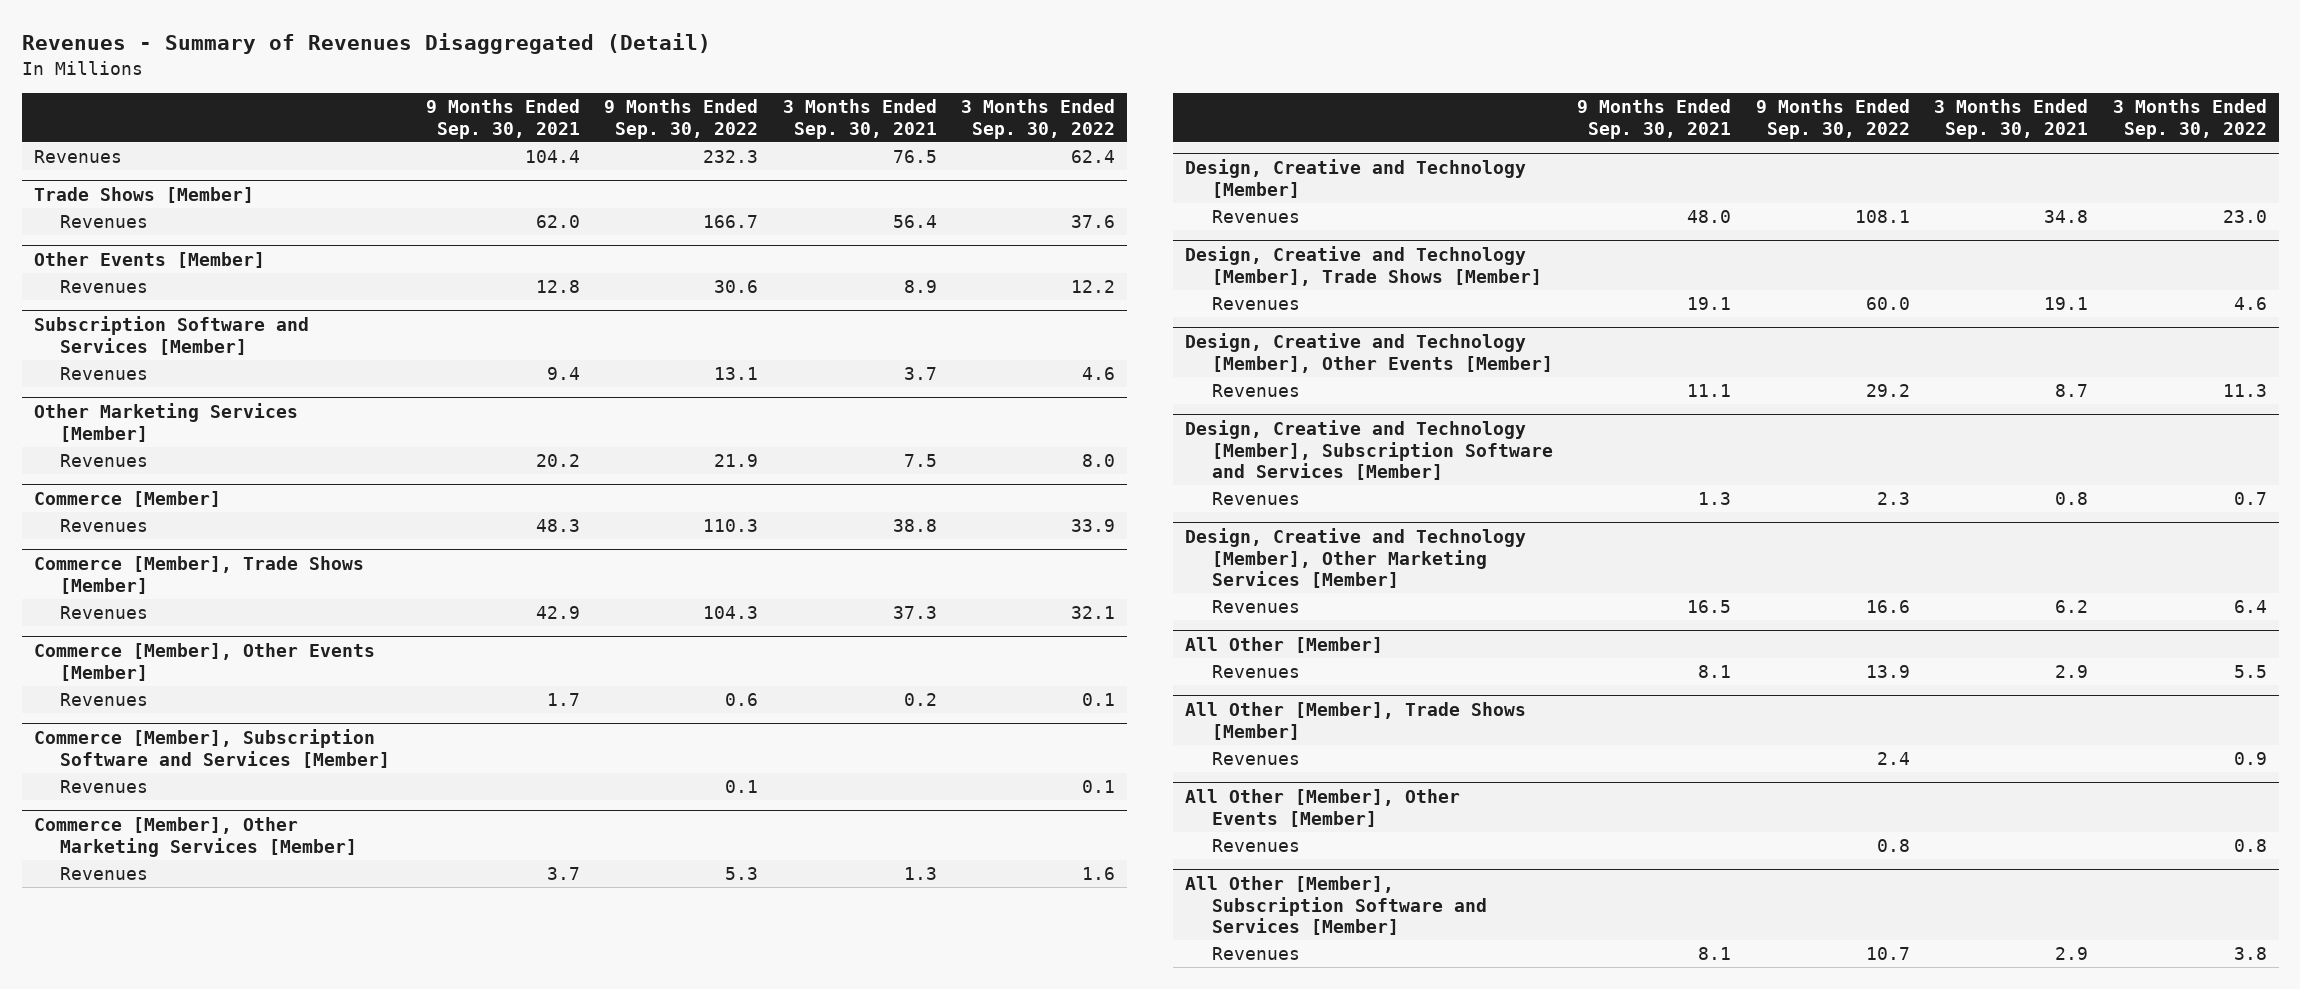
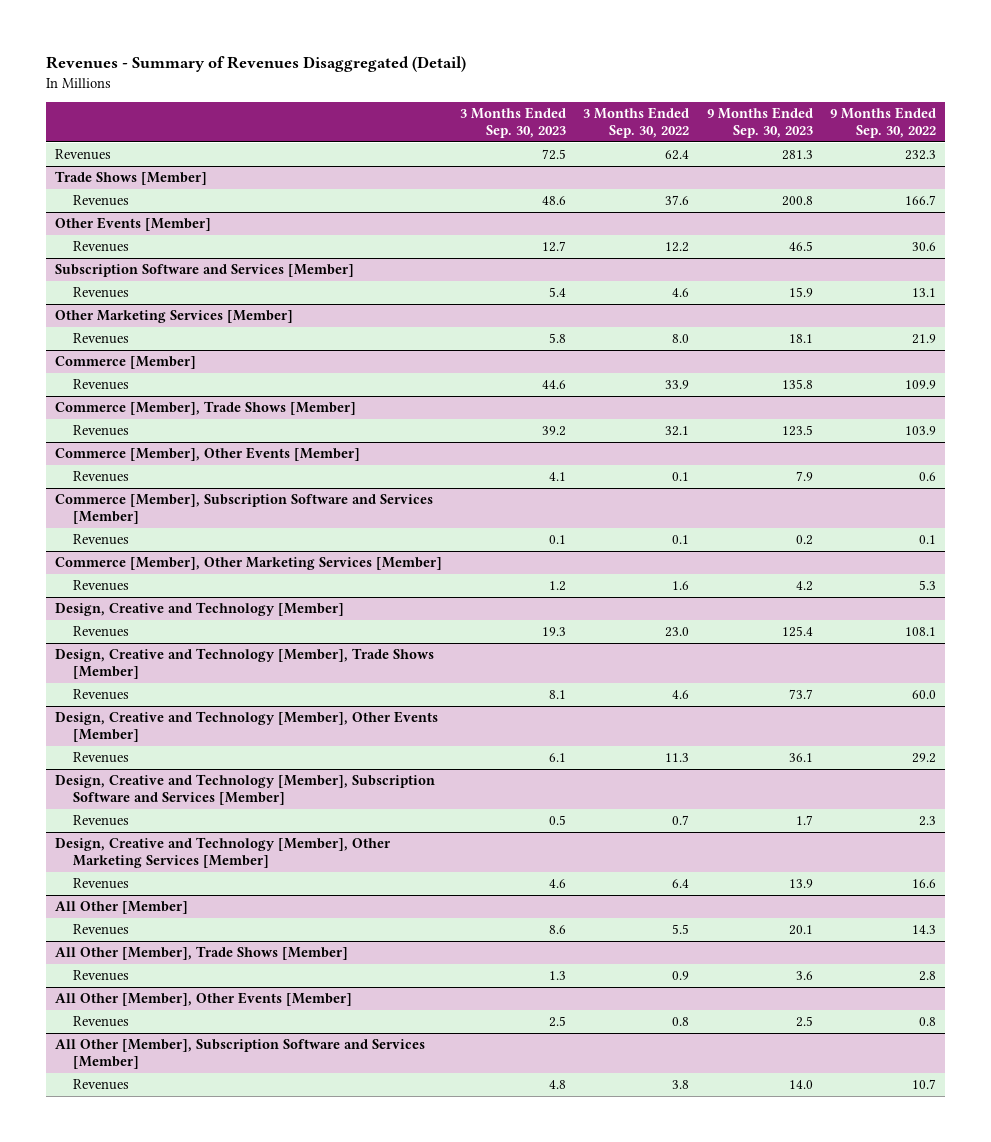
[425,99,580,139] 9 Months Ended Sep. 30, 2021 -> none
[782,99,937,139] 3 Months Ended Sep. 30, 2021 -> none
none -> [459,107,566,138] 3 Months Ended Sep. 30, 2023
none -> [706,107,813,138] 9 Months Ended Sep. 30, 2023
[703,519,759,533] 110.3 -> [905,380,937,390] 109.9
[703,606,759,620] 104.3 -> [905,426,937,436] 103.9
[1865,665,1910,679] 13.9 -> [912,925,937,935] 14.3
[1876,752,1910,766] 2.4 -> [919,971,937,982] 2.8

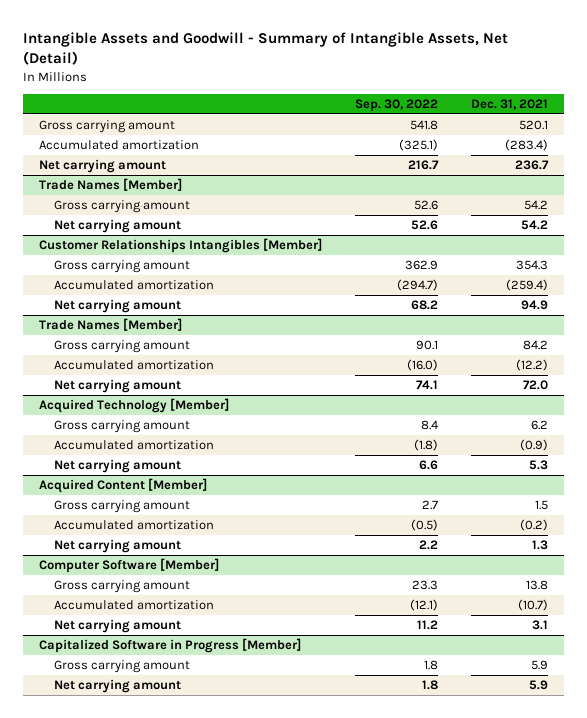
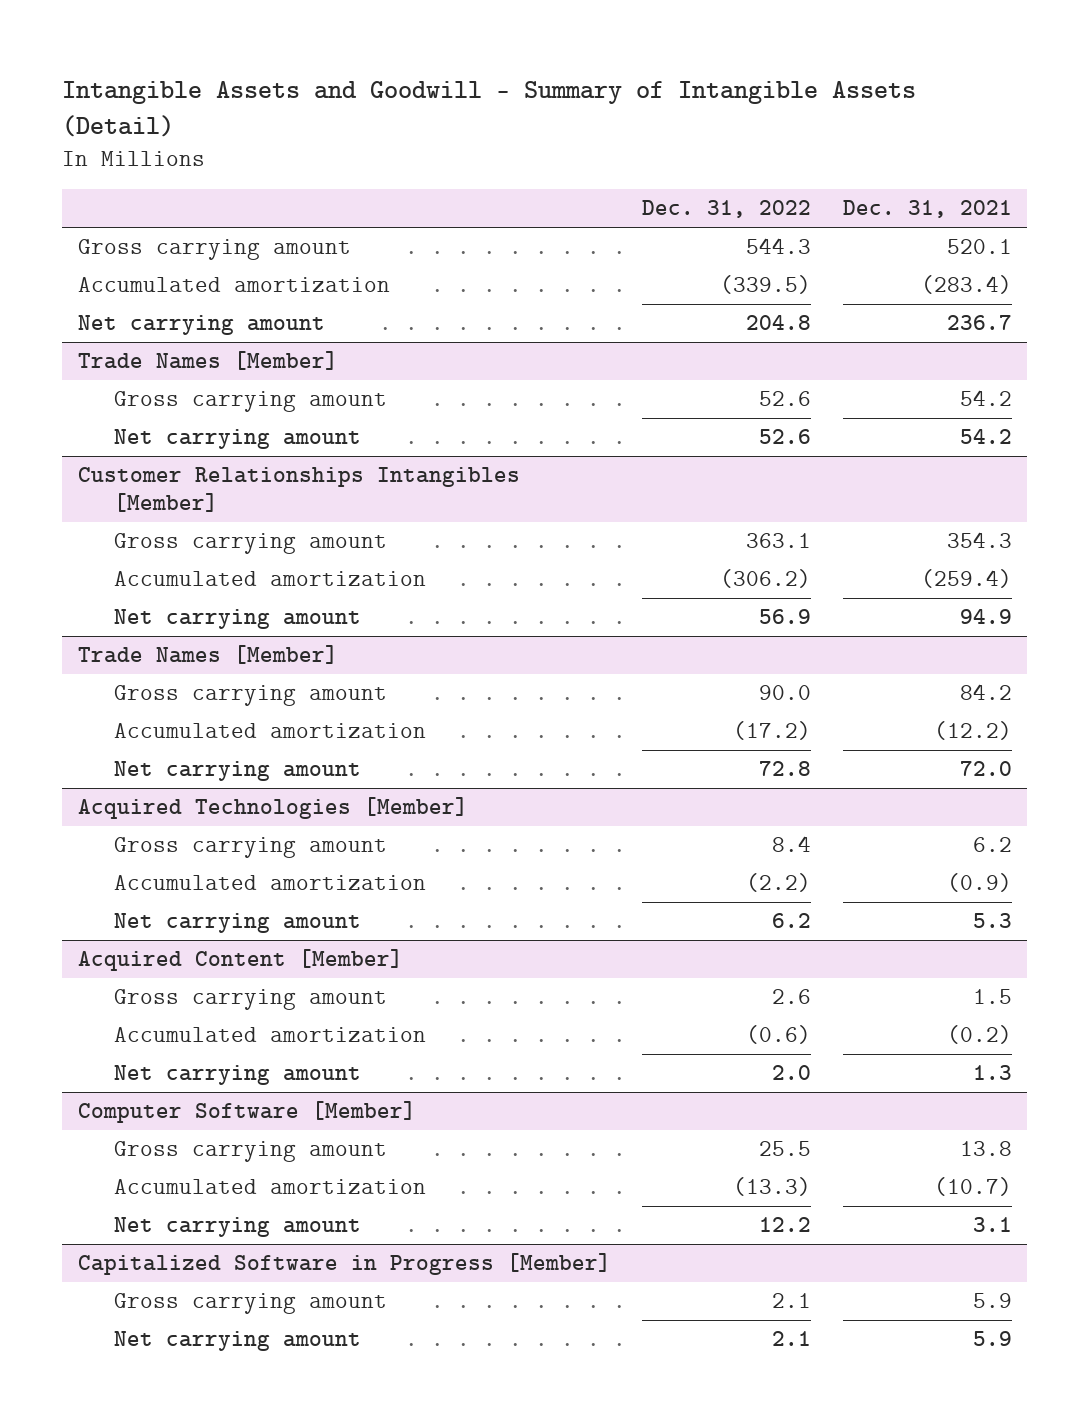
[22,32,508,66] Intangible Assets and Goodwill - Summary of Intangible Assets, Net (Detail) -> [61,80,916,138] Intangible Assets and Goodwill - Summary of Intangible Assets (Detail)
[355,99,439,113] Sep. 30, 2022 -> none
none -> [642,200,812,219] Dec. 31, 2022
[39,398,230,414] Acquired Technology [Member] -> [77,797,468,820] Acquired Technologies [Member]

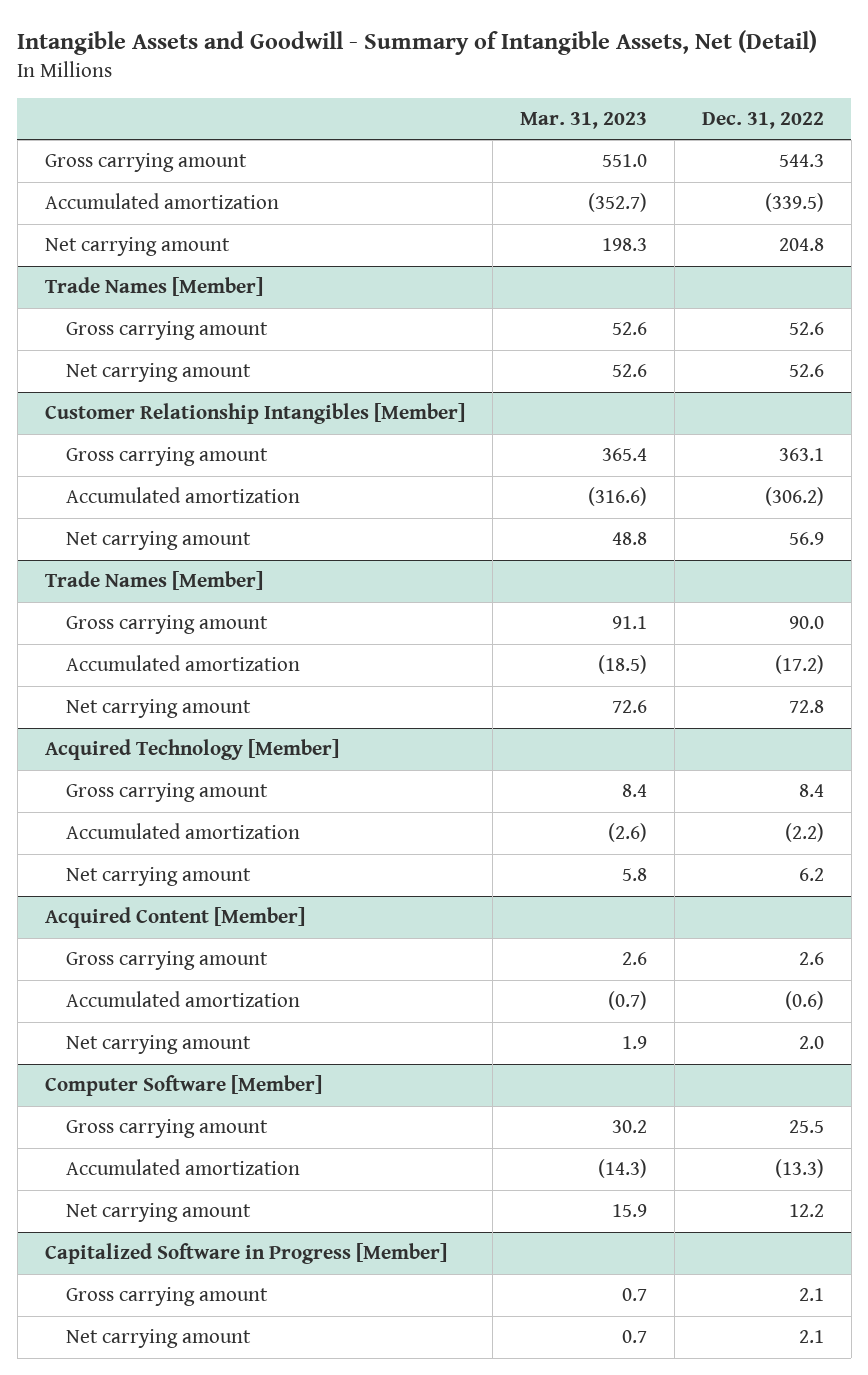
[61,80,916,138] Intangible Assets and Goodwill - Summary of Intangible Assets (Detail) -> [17,30,818,56] Intangible Assets and Goodwill - Summary of Intangible Assets, Net (Detail)
[842,200,1012,219] Dec. 31, 2021 -> none
none -> [519,112,647,130] Mar. 31, 2023
[77,467,520,513] Customer Relationships Intangibles [Member] -> [44,403,465,425] Customer Relationship Intangibles [Member]
[77,797,468,820] Acquired Technologies [Member] -> [44,739,339,761] Acquired Technology [Member]

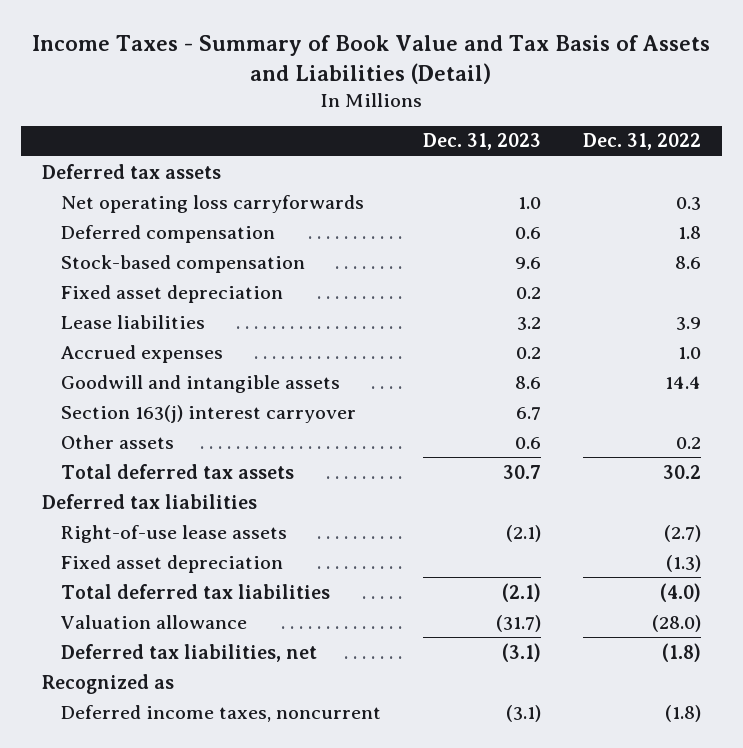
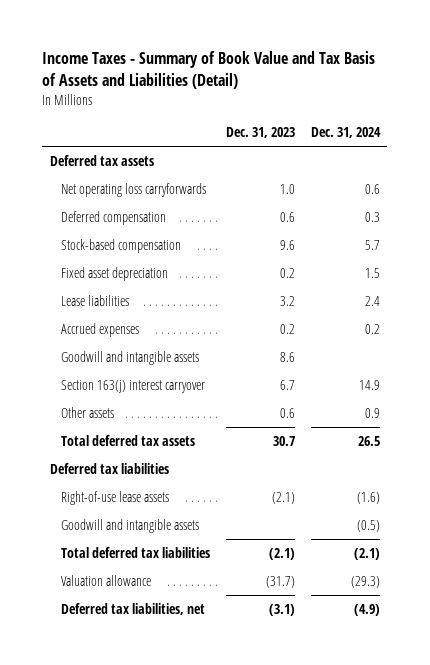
[582,133,701,151] Dec. 31, 2022 -> none
none -> [310,127,381,139] Dec. 31, 2024
[60,554,283,573] Fixed asset depreciation -> none
none -> [60,518,199,533] Goodwill and intangible assets
[41,673,174,694] Recognized as -> none
[60,704,381,722] Deferred income taxes, noncurrent -> none

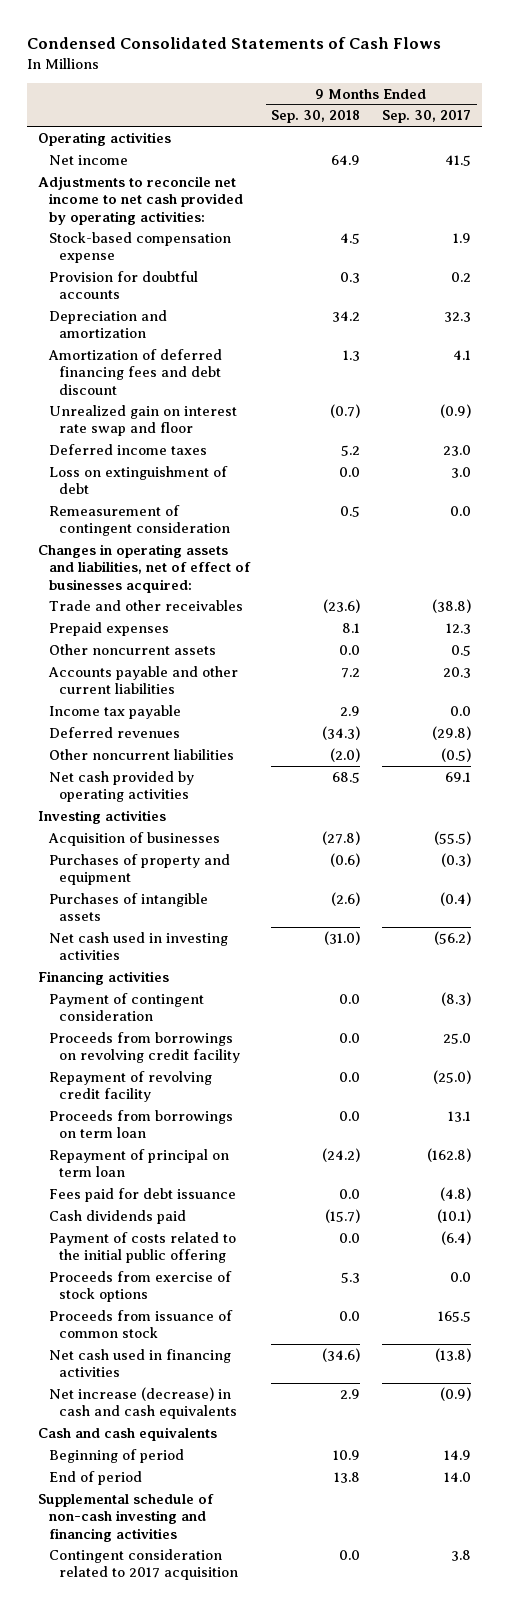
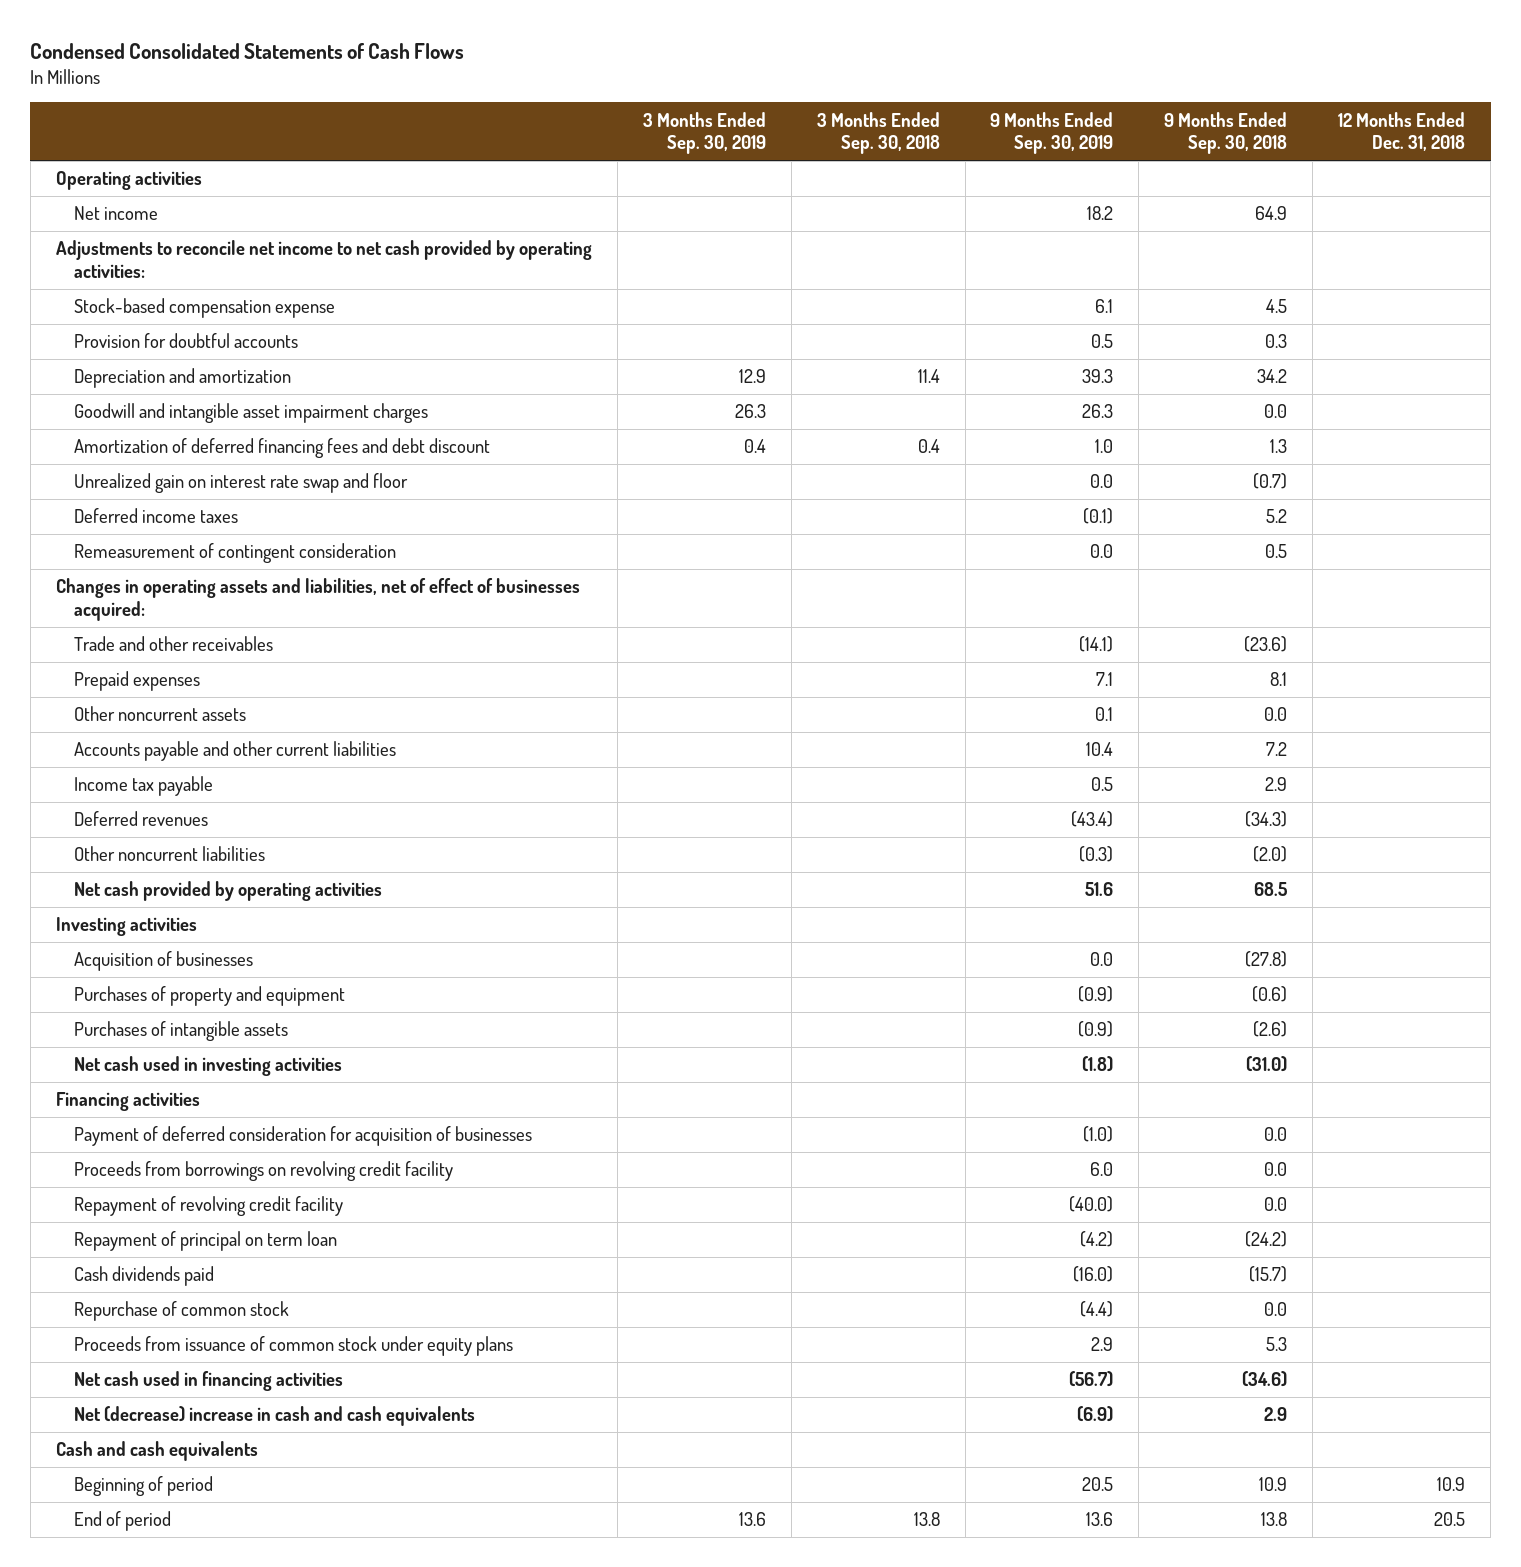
[382,110,472,124] Sep. 30, 2017 -> none
none -> [642,111,766,155] 3 Months Ended Sep. 30, 2019
none -> [816,111,940,155] 3 Months Ended Sep. 30, 2018
none -> [990,111,1114,155] 9 Months Ended Sep. 30, 2019
none -> [1338,111,1466,152] 12 Months Ended Dec. 31, 2018
none -> [74,403,429,424] Goodwill and intangible asset impairment charges
[48,465,228,495] Loss on extinguishment of debt -> none
[48,992,204,1022] Payment of contingent consideration -> [74,1126,533,1147] Payment of deferred consideration for acquisition of businesses
[48,1109,233,1139] Proceeds from borrowings on term loan -> none
[48,1187,236,1202] Fees paid for debt issuance -> none
[48,1231,236,1264] Payment of costs related to the initial public offering -> none
[48,1270,232,1303] Proceeds from exercise of stock options -> none
none -> [74,1301,290,1322] Repurchase of common stock
[48,1309,233,1339] Proceeds from issuance of common stock -> [74,1336,514,1357] Proceeds from issuance of common stock under equity plans
[339,1310,361,1321] 0.0 -> [1266,1337,1288,1352] 5.3
[48,1386,238,1420] Net increase (decrease) in cash and cash equivalents -> [74,1406,476,1427] Net (decrease) increase in cash and cash equivalents
[37,1493,214,1542] Supplemental schedule of non-cash investing and financing activities -> none
[48,1548,239,1581] Contingent consideration related to 2017 acquisition -> none

